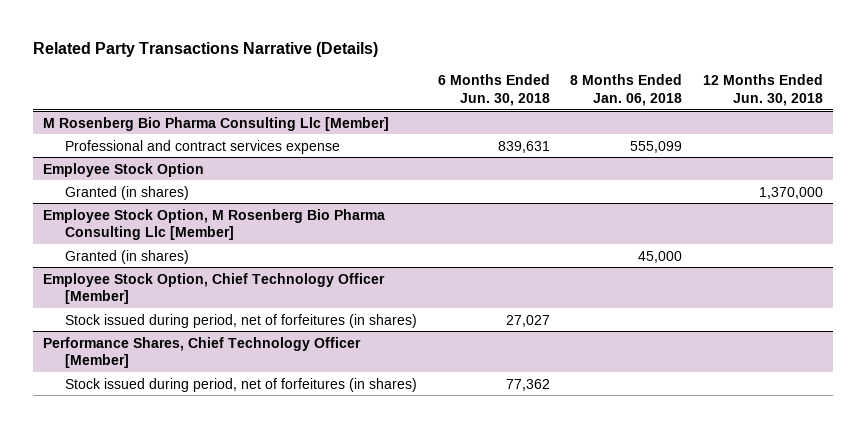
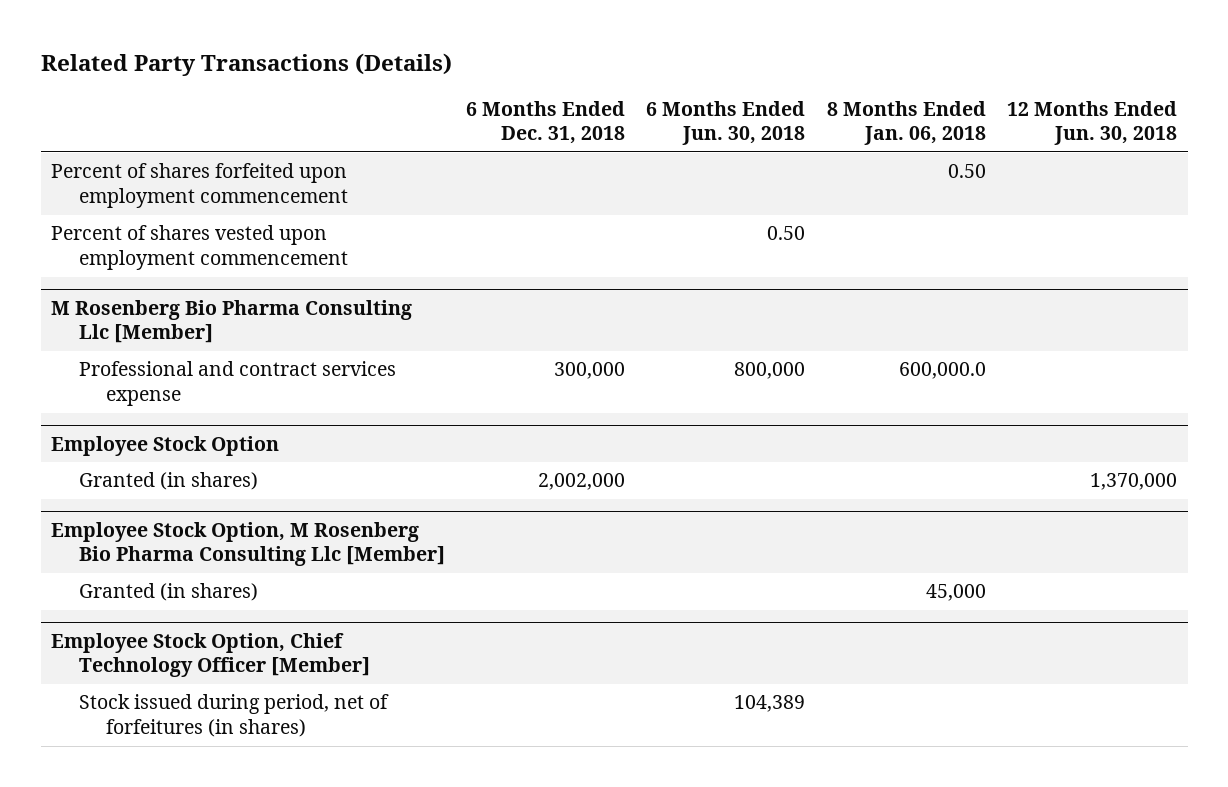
[32,42,378,58] Related Party Transactions Narrative (Details) -> [40,52,452,76] Related Party Transactions (Details)
none -> [465,100,625,145] 6 Months Ended Dec. 31, 2018
none -> [51,163,348,209] Percent of shares forfeited upon employment commencement
none -> [51,225,348,271] Percent of shares vested upon employment commencement
[497,140,550,153] 839,631 -> [734,362,806,380] 800,000
[630,140,683,153] 555,099 -> [898,362,986,380] 600,000.0
[43,336,362,369] Performance Shares, Chief Technology Officer [Member] -> none
[65,377,418,392] Stock issued during period, net of forfeitures (in shares) -> none
[505,314,550,327] 27,027 -> [734,695,806,713] 104,389

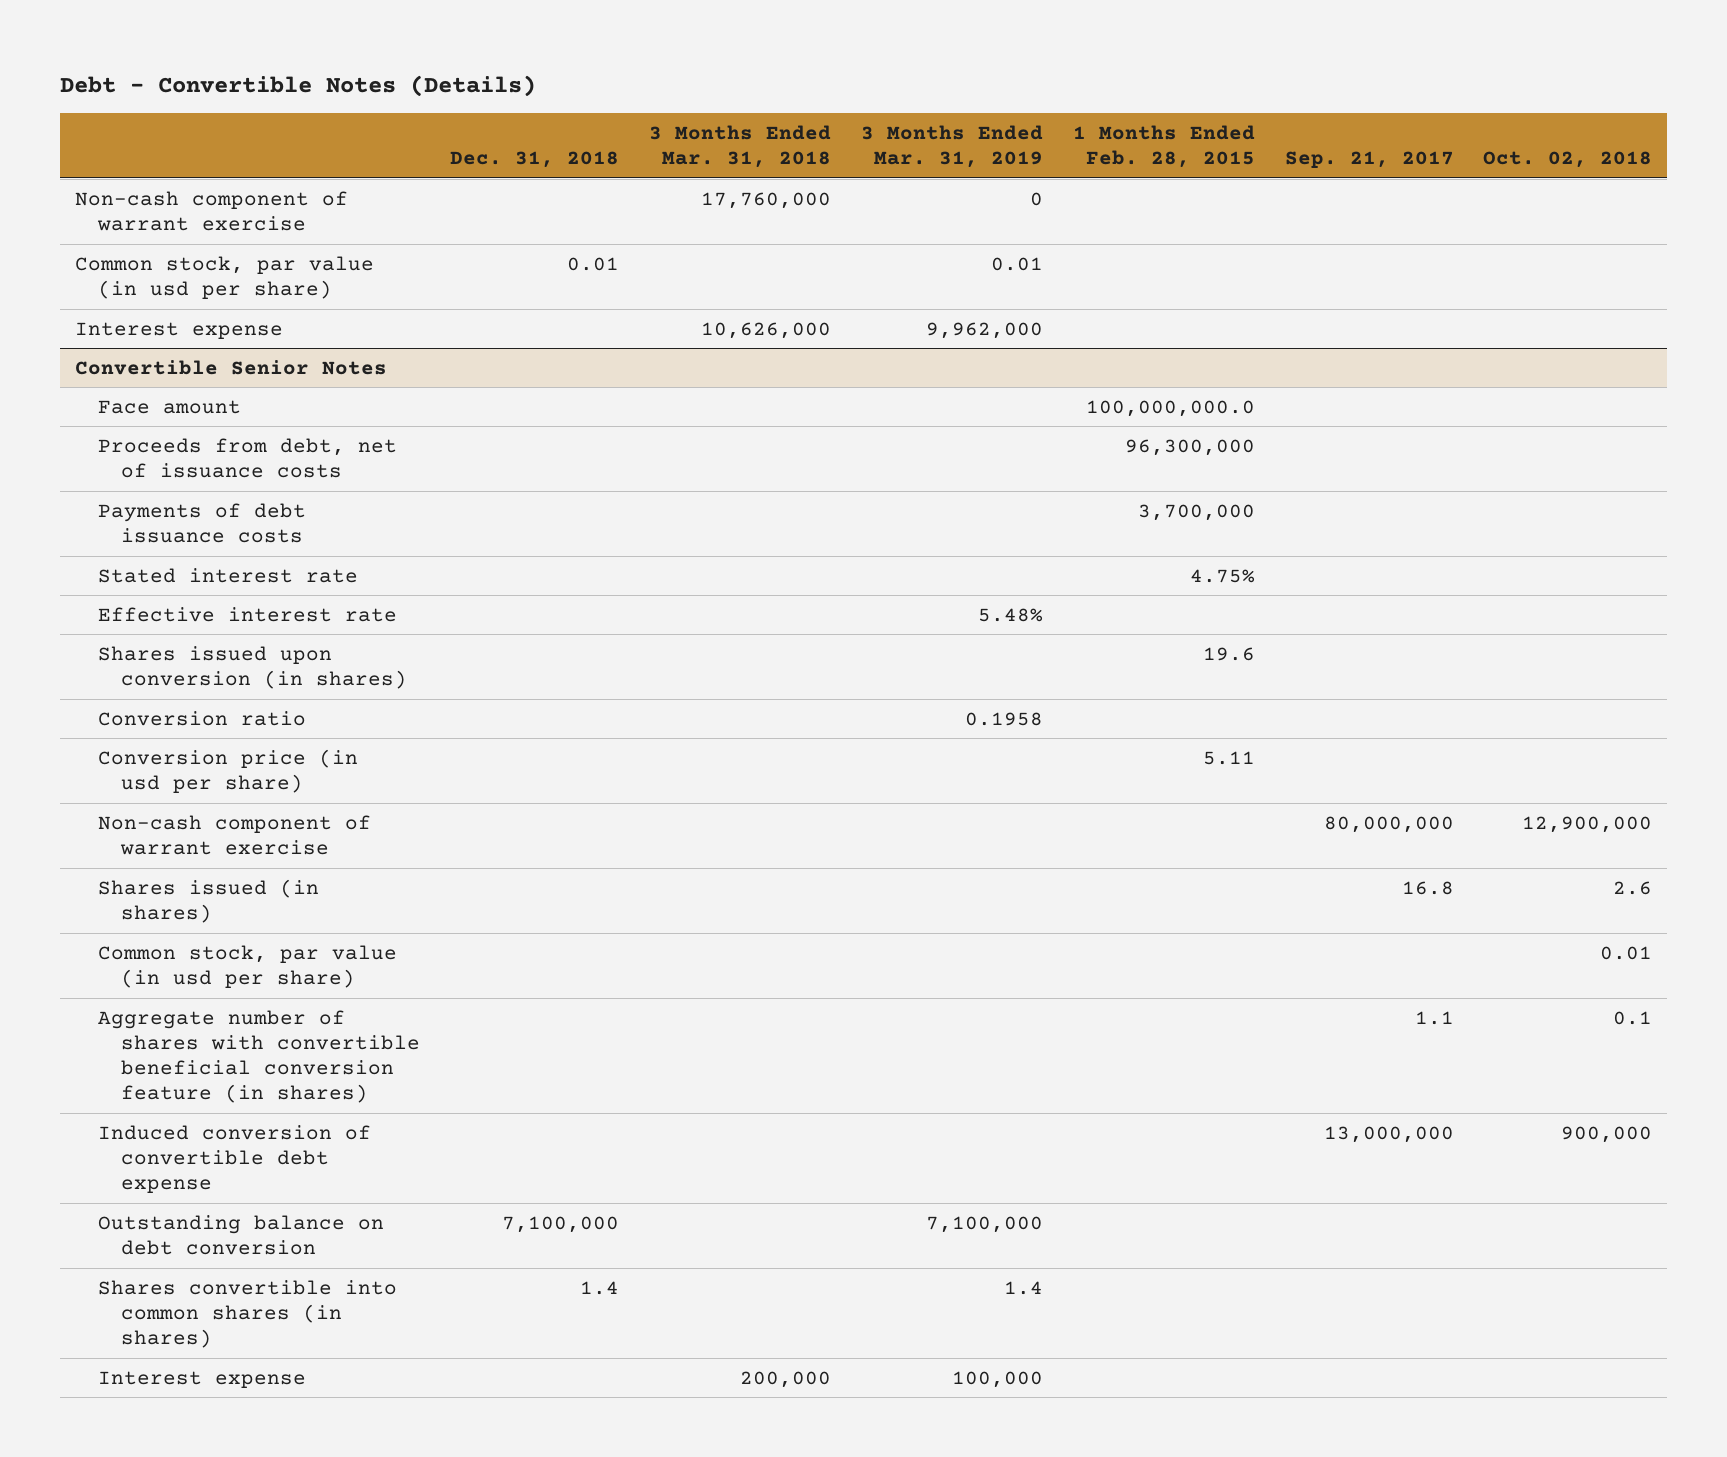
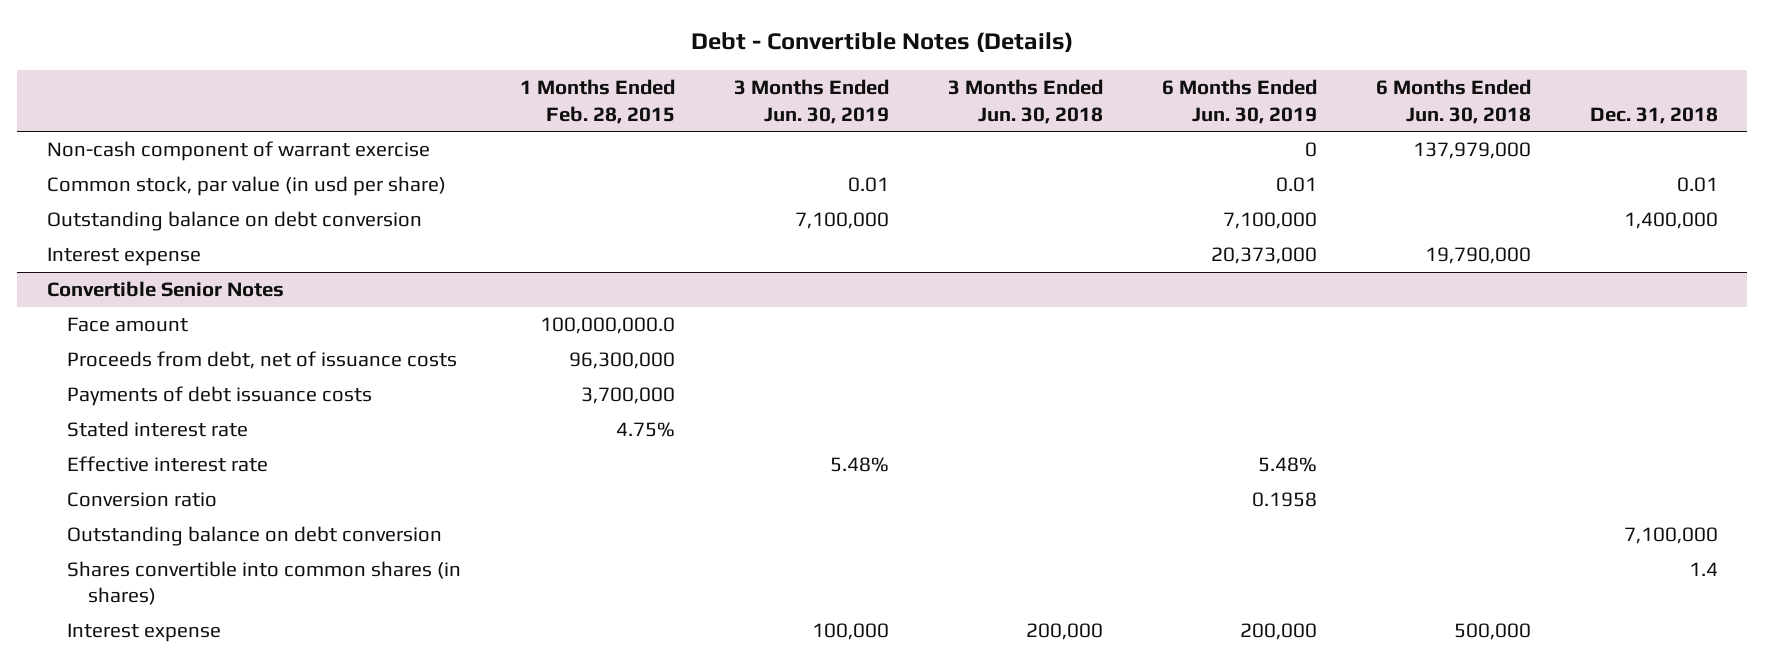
[649,125,832,169] 3 Months Ended Mar. 31, 2018 -> none
[860,125,1043,169] 3 Months Ended Mar. 31, 2019 -> none
[1284,151,1454,169] Sep. 21, 2017 -> none
[1483,151,1653,169] Oct. 02, 2018 -> none
none -> [734,79,890,124] 3 Months Ended Jun. 30, 2019
none -> [948,79,1104,124] 3 Months Ended Jun. 30, 2018
none -> [1162,79,1318,124] 6 Months Ended Jun. 30, 2019
none -> [1375,79,1531,124] 6 Months Ended Jun. 30, 2018
none -> [46,211,422,232] Outstanding balance on debt conversion
[97,645,408,689] Shares issued upon conversion (in shares) -> none
[97,748,358,793] Conversion price (in usd per share) -> none
[97,814,371,855] Non-cash component of warrant exercise -> none
[97,878,319,923] Shares issued (in shares) -> none
[97,944,397,988] Common stock, par value (in usd per share) -> none
[97,1009,421,1104] Aggregate number of shares with convertible beneficial conversion feature (in shares) -> none
[97,1124,371,1194] Induced conversion of convertible debt expense -> none

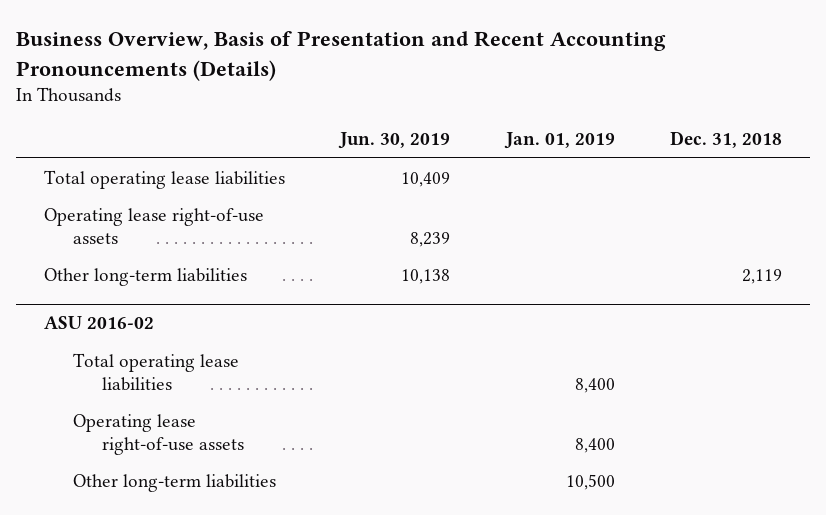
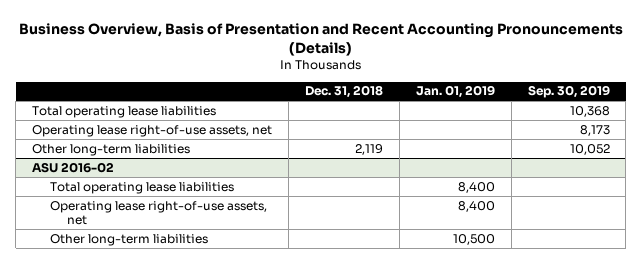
[338,132,451,150] Jun. 30, 2019 -> none
none -> [527,85,610,99] Sep. 30, 2019
[43,207,264,244] Operating lease right-of-use assets -> [32,124,273,137] Operating lease right-of-use assets, net
[72,413,244,455] Operating lease right-of-use assets -> [49,200,267,225] Operating lease right-of-use assets, net

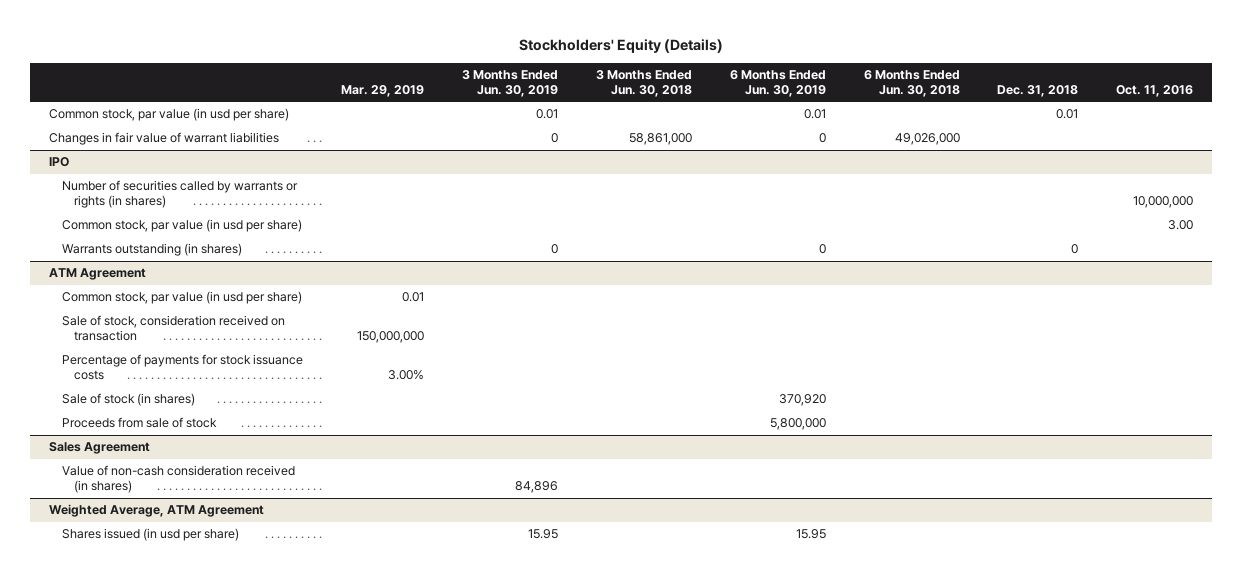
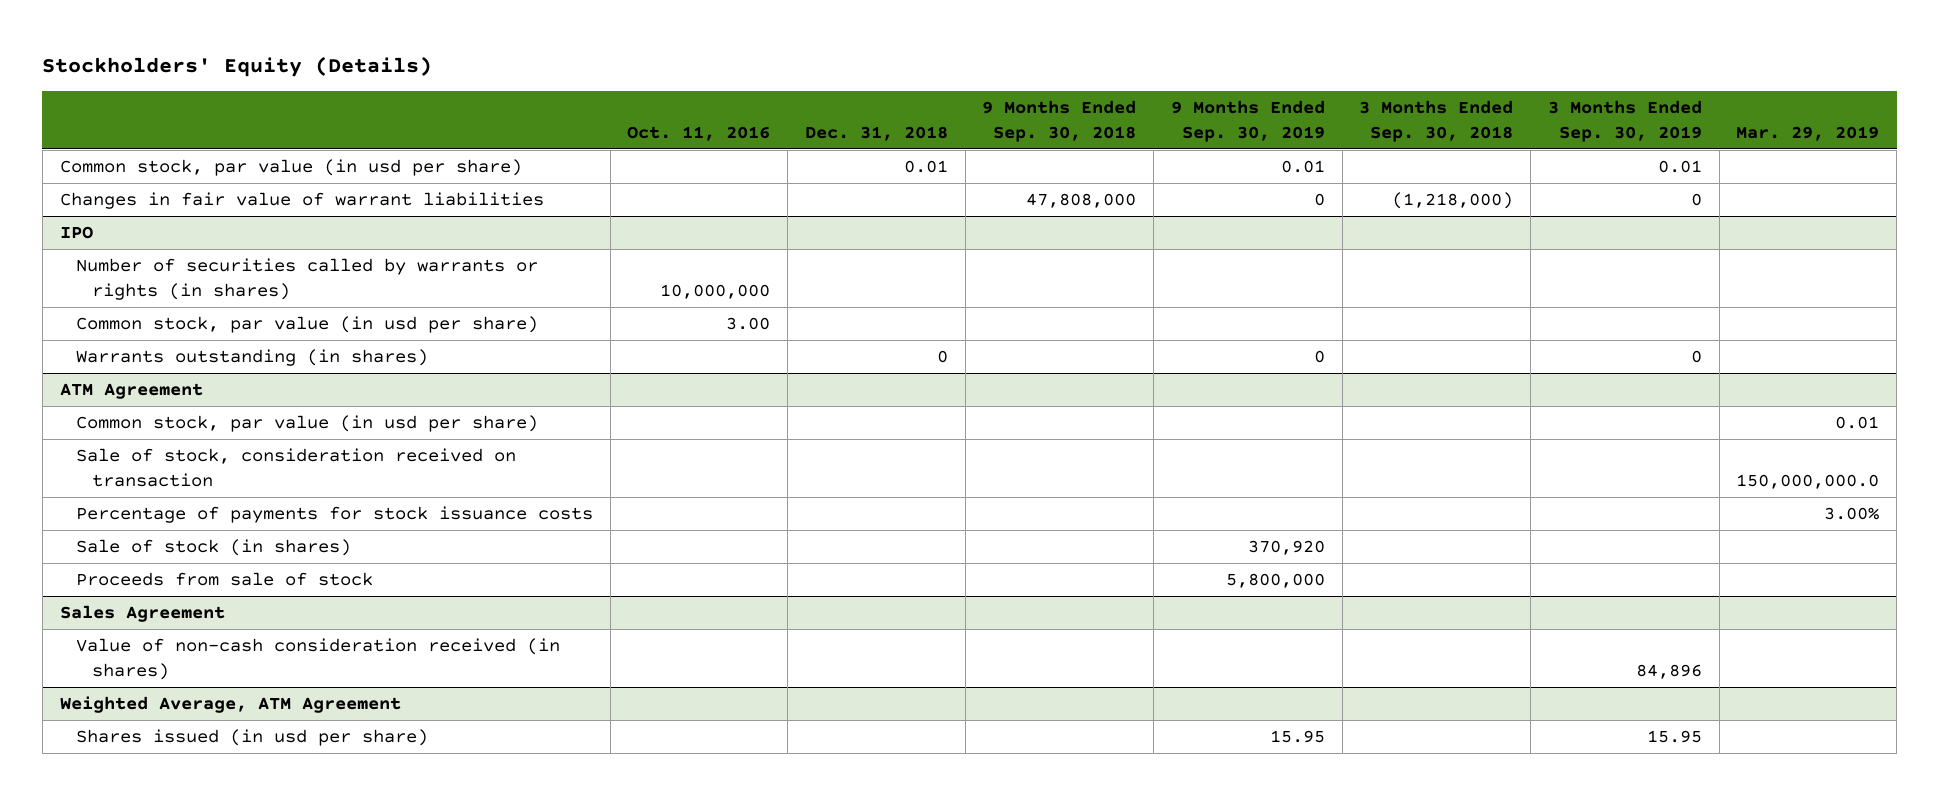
[461,69,558,98] 3 Months Ended Jun. 30, 2019 -> none
[595,69,692,98] 3 Months Ended Jun. 30, 2018 -> none
[729,69,826,98] 6 Months Ended Jun. 30, 2019 -> none
[863,69,960,98] 6 Months Ended Jun. 30, 2018 -> none
none -> [982,100,1137,142] 9 Months Ended Sep. 30, 2018
none -> [1170,100,1325,142] 9 Months Ended Sep. 30, 2019
none -> [1359,100,1514,142] 3 Months Ended Sep. 30, 2018
none -> [1547,100,1702,142] 3 Months Ended Sep. 30, 2019
[356,331,424,344] 150,000,000 -> [1736,473,1880,489] 150,000,000.0

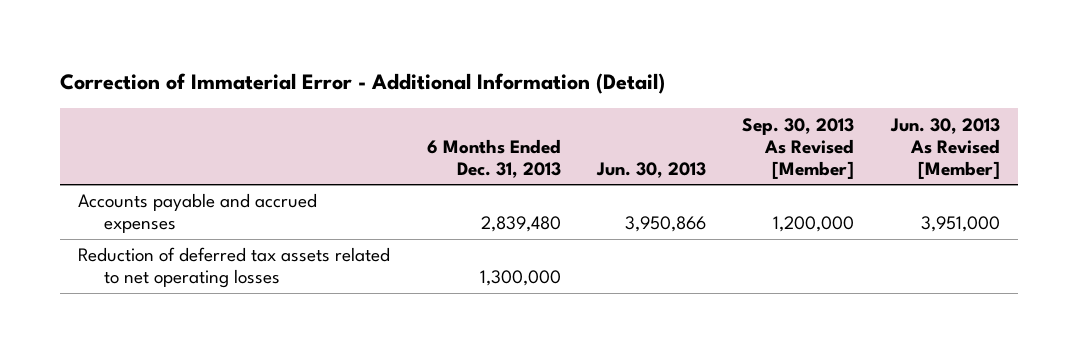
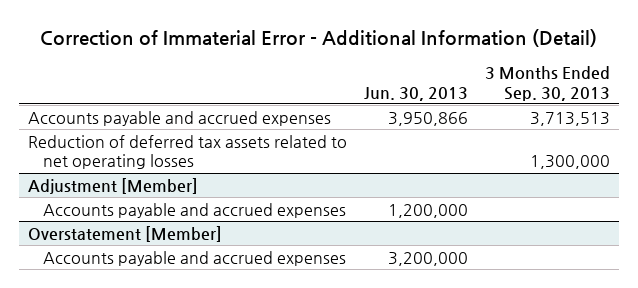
[426,138,561,178] 6 Months Ended Dec. 31, 2013 -> none
[742,117,855,179] Sep. 30, 2013 As Revised [Member] -> none
[889,117,1000,179] Jun. 30, 2013 As Revised [Member] -> none
none -> [485,66,611,101] 3 Months Ended Sep. 30, 2013
none -> [27,177,198,194] Adjustment [Member]
none -> [43,202,347,218] Accounts payable and accrued expenses
none -> [27,225,222,242] Overstatement [Member]
none -> [43,250,347,266] Accounts payable and accrued expenses

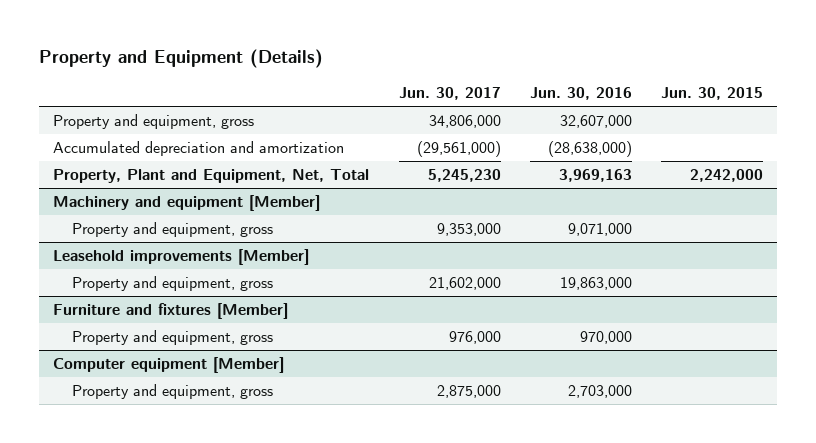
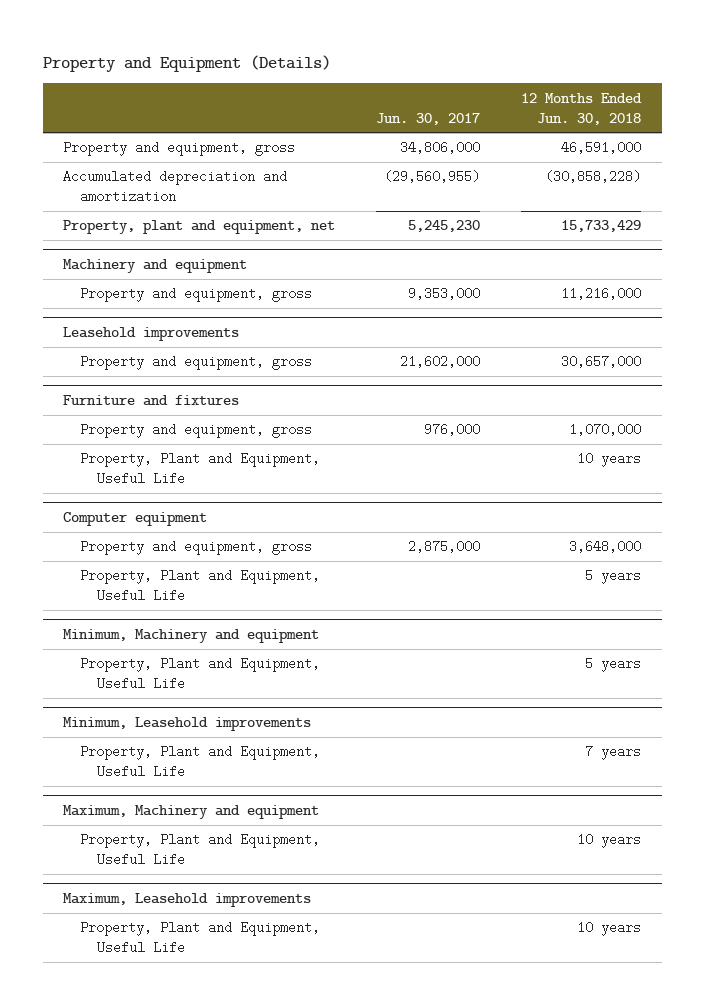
[529,87,632,101] Jun. 30, 2016 -> none
[660,87,763,101] Jun. 30, 2015 -> none
none -> [521,92,643,125] 12 Months Ended Jun. 30, 2018
[416,141,501,158] (29,561,000) -> [384,170,481,184] (29,560,955)
[53,169,370,184] Property, Plant and Equipment, Net, Total -> [63,220,336,235] Property, plant and equipment, net
[53,195,321,212] Machinery and equipment [Member] -> [63,259,248,274] Machinery and equipment
[53,249,310,266] Leasehold improvements [Member] -> [63,327,240,342] Leasehold improvements
[53,303,289,320] Furniture and fixtures [Member] -> [63,395,240,407] Furniture and fixtures
none -> [80,452,321,486] Property, Plant and Equipment, Useful Life
[53,357,285,374] Computer equipment [Member] -> [63,512,208,527] Computer equipment
none -> [80,569,321,603] Property, Plant and Equipment, Useful Life
none -> [63,629,320,644] Minimum, Machinery and equipment
none -> [80,657,321,691] Property, Plant and Equipment, Useful Life
none -> [63,717,312,732] Minimum, Leasehold improvements
none -> [80,745,321,779] Property, Plant and Equipment, Useful Life
none -> [63,805,320,820] Maximum, Machinery and equipment
none -> [80,833,321,867] Property, Plant and Equipment, Useful Life
none -> [63,893,312,908] Maximum, Leasehold improvements
none -> [80,921,321,955] Property, Plant and Equipment, Useful Life

